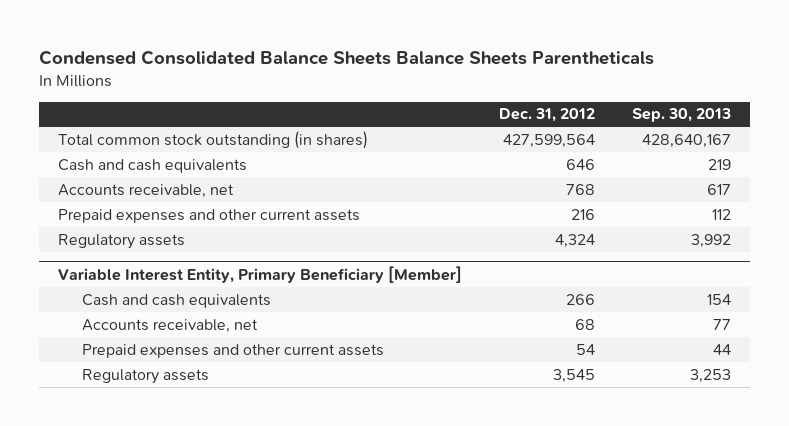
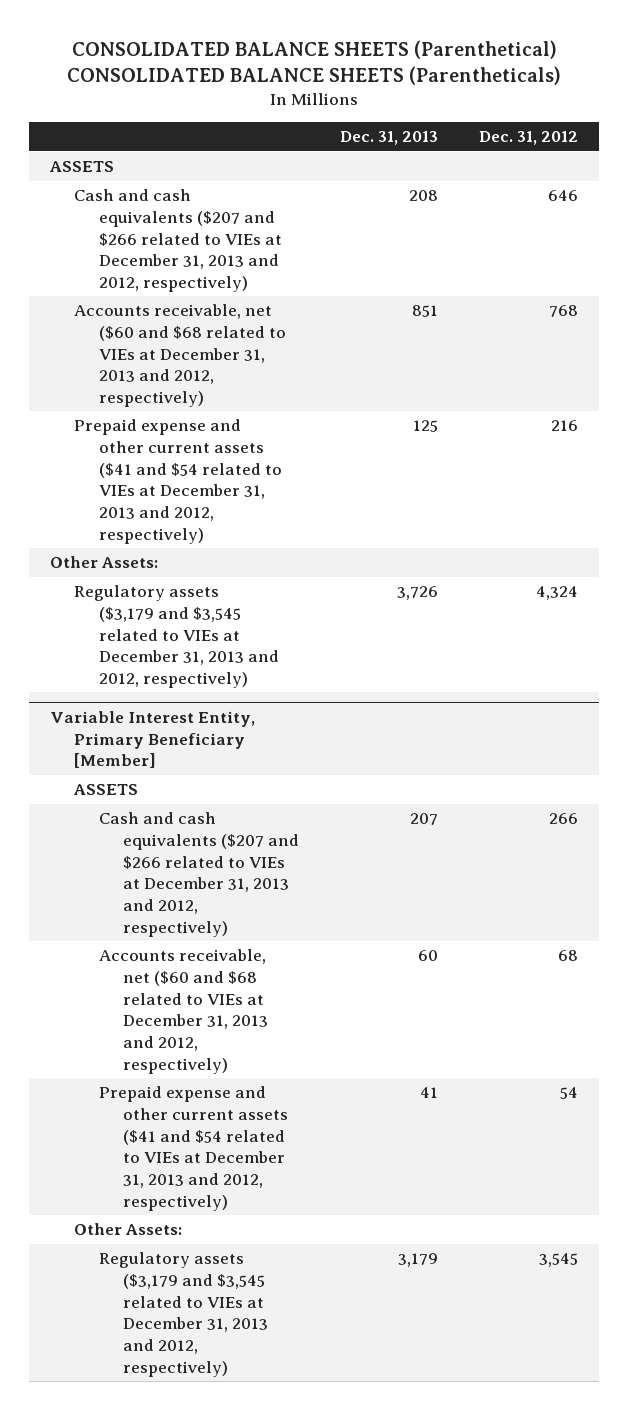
[39,50,655,66] Condensed Consolidated Balance Sheets Balance Sheets Parentheticals -> [67,39,562,86] CONSOLIDATED BALANCE SHEETS (Parenthetical) CONSOLIDATED BALANCE SHEETS (Parentheticals)
[632,108,732,123] Sep. 30, 2013 -> none
none -> [340,131,439,146] Dec. 31, 2013
[57,130,368,149] Total common stock outstanding (in shares) -> none
none -> [48,161,114,173] ASSETS
[57,158,247,173] Cash and cash equivalents -> [74,189,282,292] Cash and cash equivalents ($207 and $266 related to VIEs at December 31, 2013 and 2012, respectively)
[57,183,234,198] Accounts receivable, net -> [74,304,286,407] Accounts receivable, net ($60 and $68 related to VIEs at December 31, 2013 and 2012, respectively)
[57,208,360,223] Prepaid expenses and other current assets -> [74,419,282,544] Prepaid expense and other current assets ($41 and $54 related to VIEs at December 31, 2013 and 2012, respectively)
none -> [49,556,158,569] Other Assets:
[57,233,185,249] Regulatory assets -> [74,585,279,688] Regulatory assets ($3,179 and $3,545 related to VIEs at December 31, 2013 and 2012, respectively)
none -> [73,784,139,796] ASSETS
[81,293,271,308] Cash and cash equivalents -> [98,812,300,937] Cash and cash equivalents ($207 and $266 related to VIEs at December 31, 2013 and 2012, respectively)
[81,318,258,333] Accounts receivable, net -> [98,949,269,1074] Accounts receivable, net ($60 and $68 related to VIEs at December 31, 2013 and 2012, respectively)
[81,343,384,358] Prepaid expenses and other current assets -> [98,1086,289,1211] Prepaid expense and other current assets ($41 and $54 related to VIEs at December 31, 2013 and 2012, respectively)
none -> [74,1223,183,1236] Other Assets:
[81,368,209,384] Regulatory assets -> [98,1252,269,1377] Regulatory assets ($3,179 and $3,545 related to VIEs at December 31, 2013 and 2012, respectively)

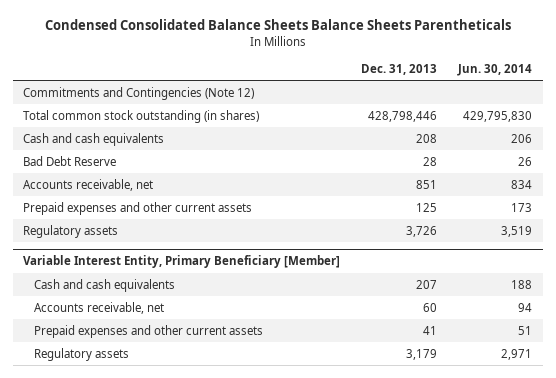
[67,39,562,86] CONSOLIDATED BALANCE SHEETS (Parenthetical) CONSOLIDATED BALANCE SHEETS (Parentheticals) -> [44,19,511,31] Condensed Consolidated Balance Sheets Balance Sheets Parentheticals
[479,131,579,146] Dec. 31, 2012 -> none
none -> [457,63,533,76] Jun. 30, 2014
[48,161,114,173] ASSETS -> none
[49,556,158,569] Other Assets: -> none
none -> [23,86,255,100] Commitments and Contingencies (Note 12)
none -> [23,109,260,123] Total common stock outstanding (in shares)
[74,189,282,292] Cash and cash equivalents ($207 and $266 related to VIEs at December 31, 2013 and 2012, respectively) -> [23,132,165,146] Cash and cash equivalents
none -> [23,155,117,166] Bad Debt Reserve
[74,304,286,407] Accounts receivable, net ($60 and $68 related to VIEs at December 31, 2013 and 2012, respectively) -> [23,178,154,191] Accounts receivable, net
[74,419,282,544] Prepaid expense and other current assets ($41 and $54 related to VIEs at December 31, 2013 and 2012, respectively) -> [23,201,253,215] Prepaid expenses and other current assets
[74,585,279,688] Regulatory assets ($3,179 and $3,545 related to VIEs at December 31, 2013 and 2012, respectively) -> [23,224,119,238] Regulatory assets
[73,784,139,796] ASSETS -> none
[74,1223,183,1236] Other Assets: -> none
[98,812,300,937] Cash and cash equivalents ($207 and $266 related to VIEs at December 31, 2013 and 2012, respectively) -> [33,278,175,292] Cash and cash equivalents
[98,949,269,1074] Accounts receivable, net ($60 and $68 related to VIEs at December 31, 2013 and 2012, respectively) -> [33,301,164,314] Accounts receivable, net
[98,1086,289,1211] Prepaid expense and other current assets ($41 and $54 related to VIEs at December 31, 2013 and 2012, respectively) -> [33,324,263,338] Prepaid expenses and other current assets
[98,1252,269,1377] Regulatory assets ($3,179 and $3,545 related to VIEs at December 31, 2013 and 2012, respectively) -> [33,347,129,361] Regulatory assets

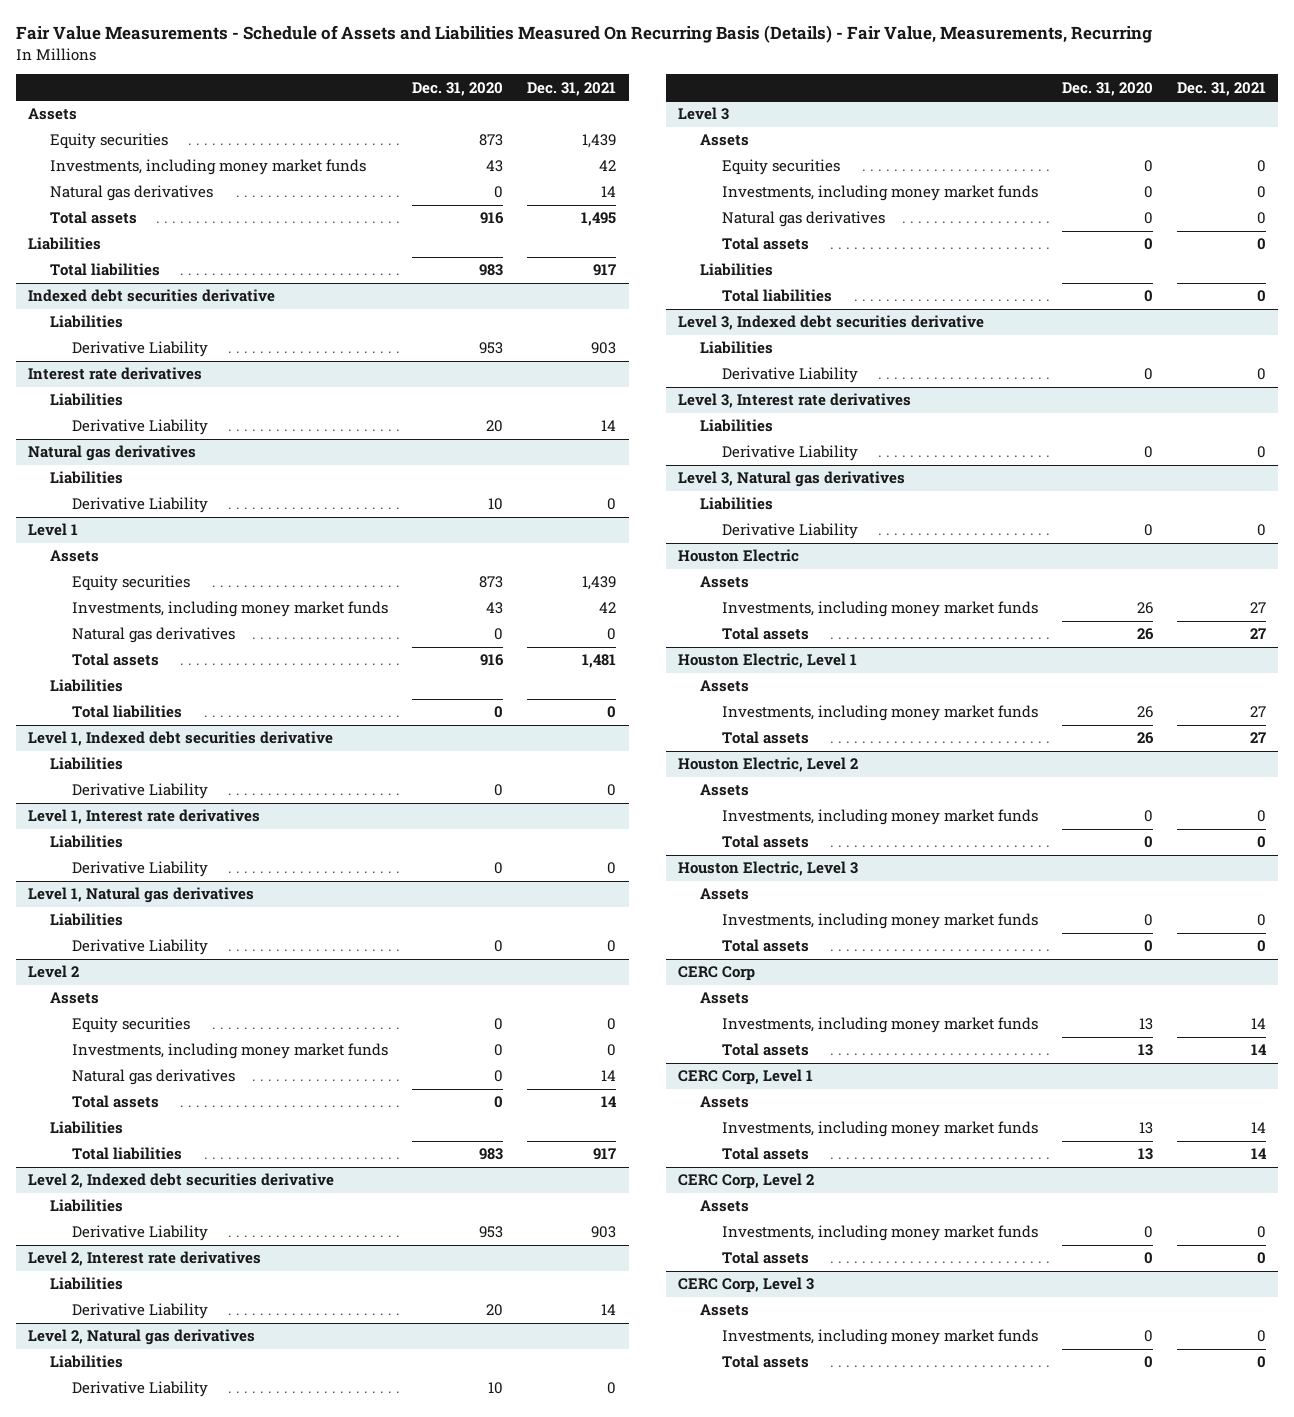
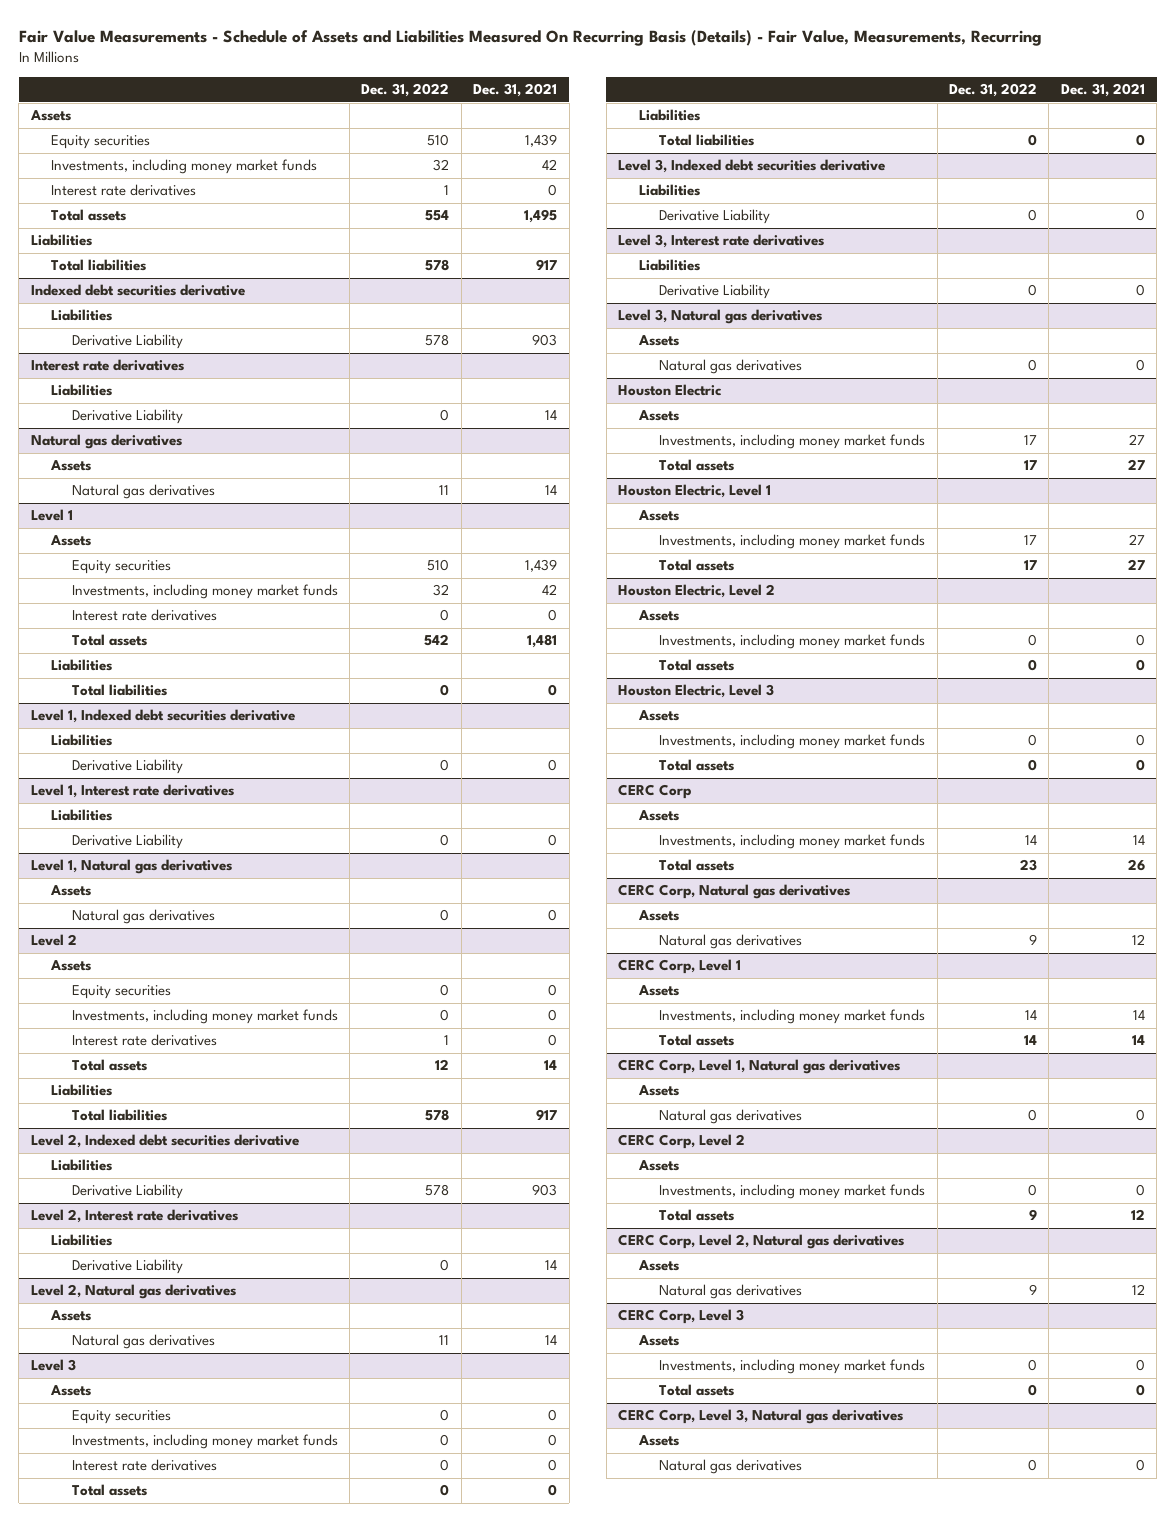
[412,81,504,96] Dec. 31, 2020 -> none
none -> [361,83,450,98] Dec. 31, 2022
[50,185,214,202] Natural gas derivatives -> none
none -> [51,184,197,197] Interest rate derivatives
[50,471,124,485] Liabilities -> none
[72,497,209,514] Derivative Liability -> none
none -> [50,460,92,472] Assets
none -> [71,484,215,500] Natural gas derivatives
[72,627,236,644] Natural gas derivatives -> none
none -> [71,609,217,622] Interest rate derivatives
[50,913,124,927] Liabilities -> none
[72,939,209,956] Derivative Liability -> none
none -> [50,885,92,897] Assets
none -> [71,909,215,925] Natural gas derivatives
[72,1069,236,1086] Natural gas derivatives -> none
none -> [71,1034,217,1047] Interest rate derivatives
[50,1355,124,1369] Liabilities -> none
[72,1381,209,1398] Derivative Liability -> none
none -> [50,1310,92,1322] Assets
none -> [71,1334,215,1350] Natural gas derivatives
[721,211,885,228] Natural gas derivatives -> none
none -> [71,1459,217,1472] Interest rate derivatives
[699,497,773,511] Liabilities -> none
[721,523,858,540] Derivative Liability -> none
none -> [637,335,679,347] Assets
none -> [659,359,803,375] Natural gas derivatives
[1250,1044,1267,1056] 14 -> [1127,859,1145,872] 26
none -> [618,884,851,900] CERC Corp, Natural gas derivatives
none -> [637,910,679,922] Assets
none -> [659,934,803,950] Natural gas derivatives
none -> [618,1059,901,1075] CERC Corp, Level 1, Natural gas derivatives
none -> [637,1085,679,1097] Assets
none -> [659,1109,803,1125] Natural gas derivatives
[1256,1252,1266,1265] 0 -> [1130,1209,1145,1221] 12
none -> [618,1234,905,1250] CERC Corp, Level 2, Natural gas derivatives
none -> [637,1260,679,1272] Assets
none -> [659,1284,803,1300] Natural gas derivatives
none -> [618,1409,904,1425] CERC Corp, Level 3, Natural gas derivatives
none -> [637,1435,679,1447] Assets
none -> [659,1459,803,1475] Natural gas derivatives

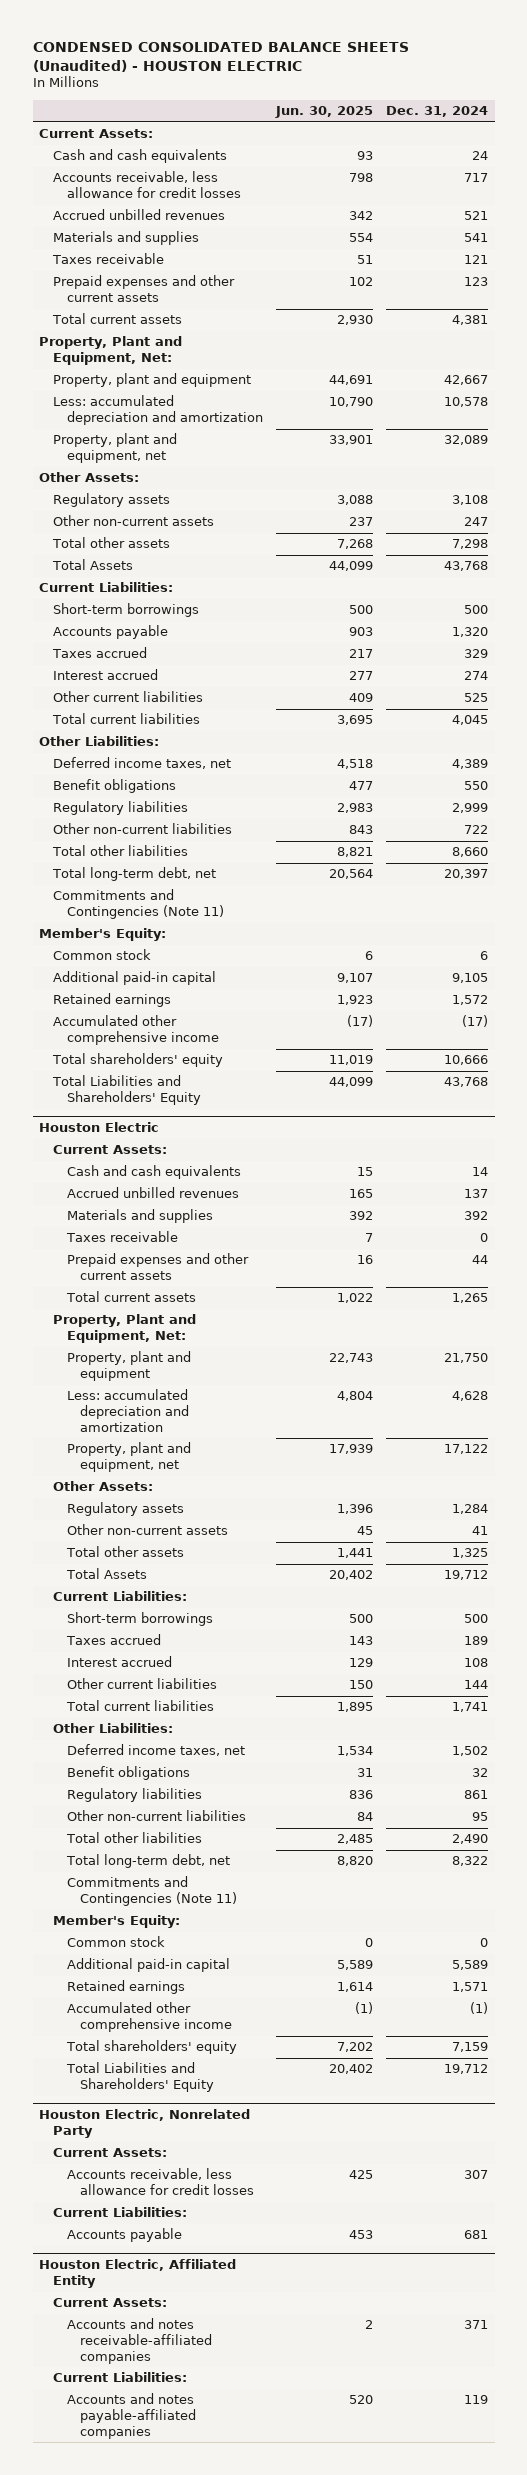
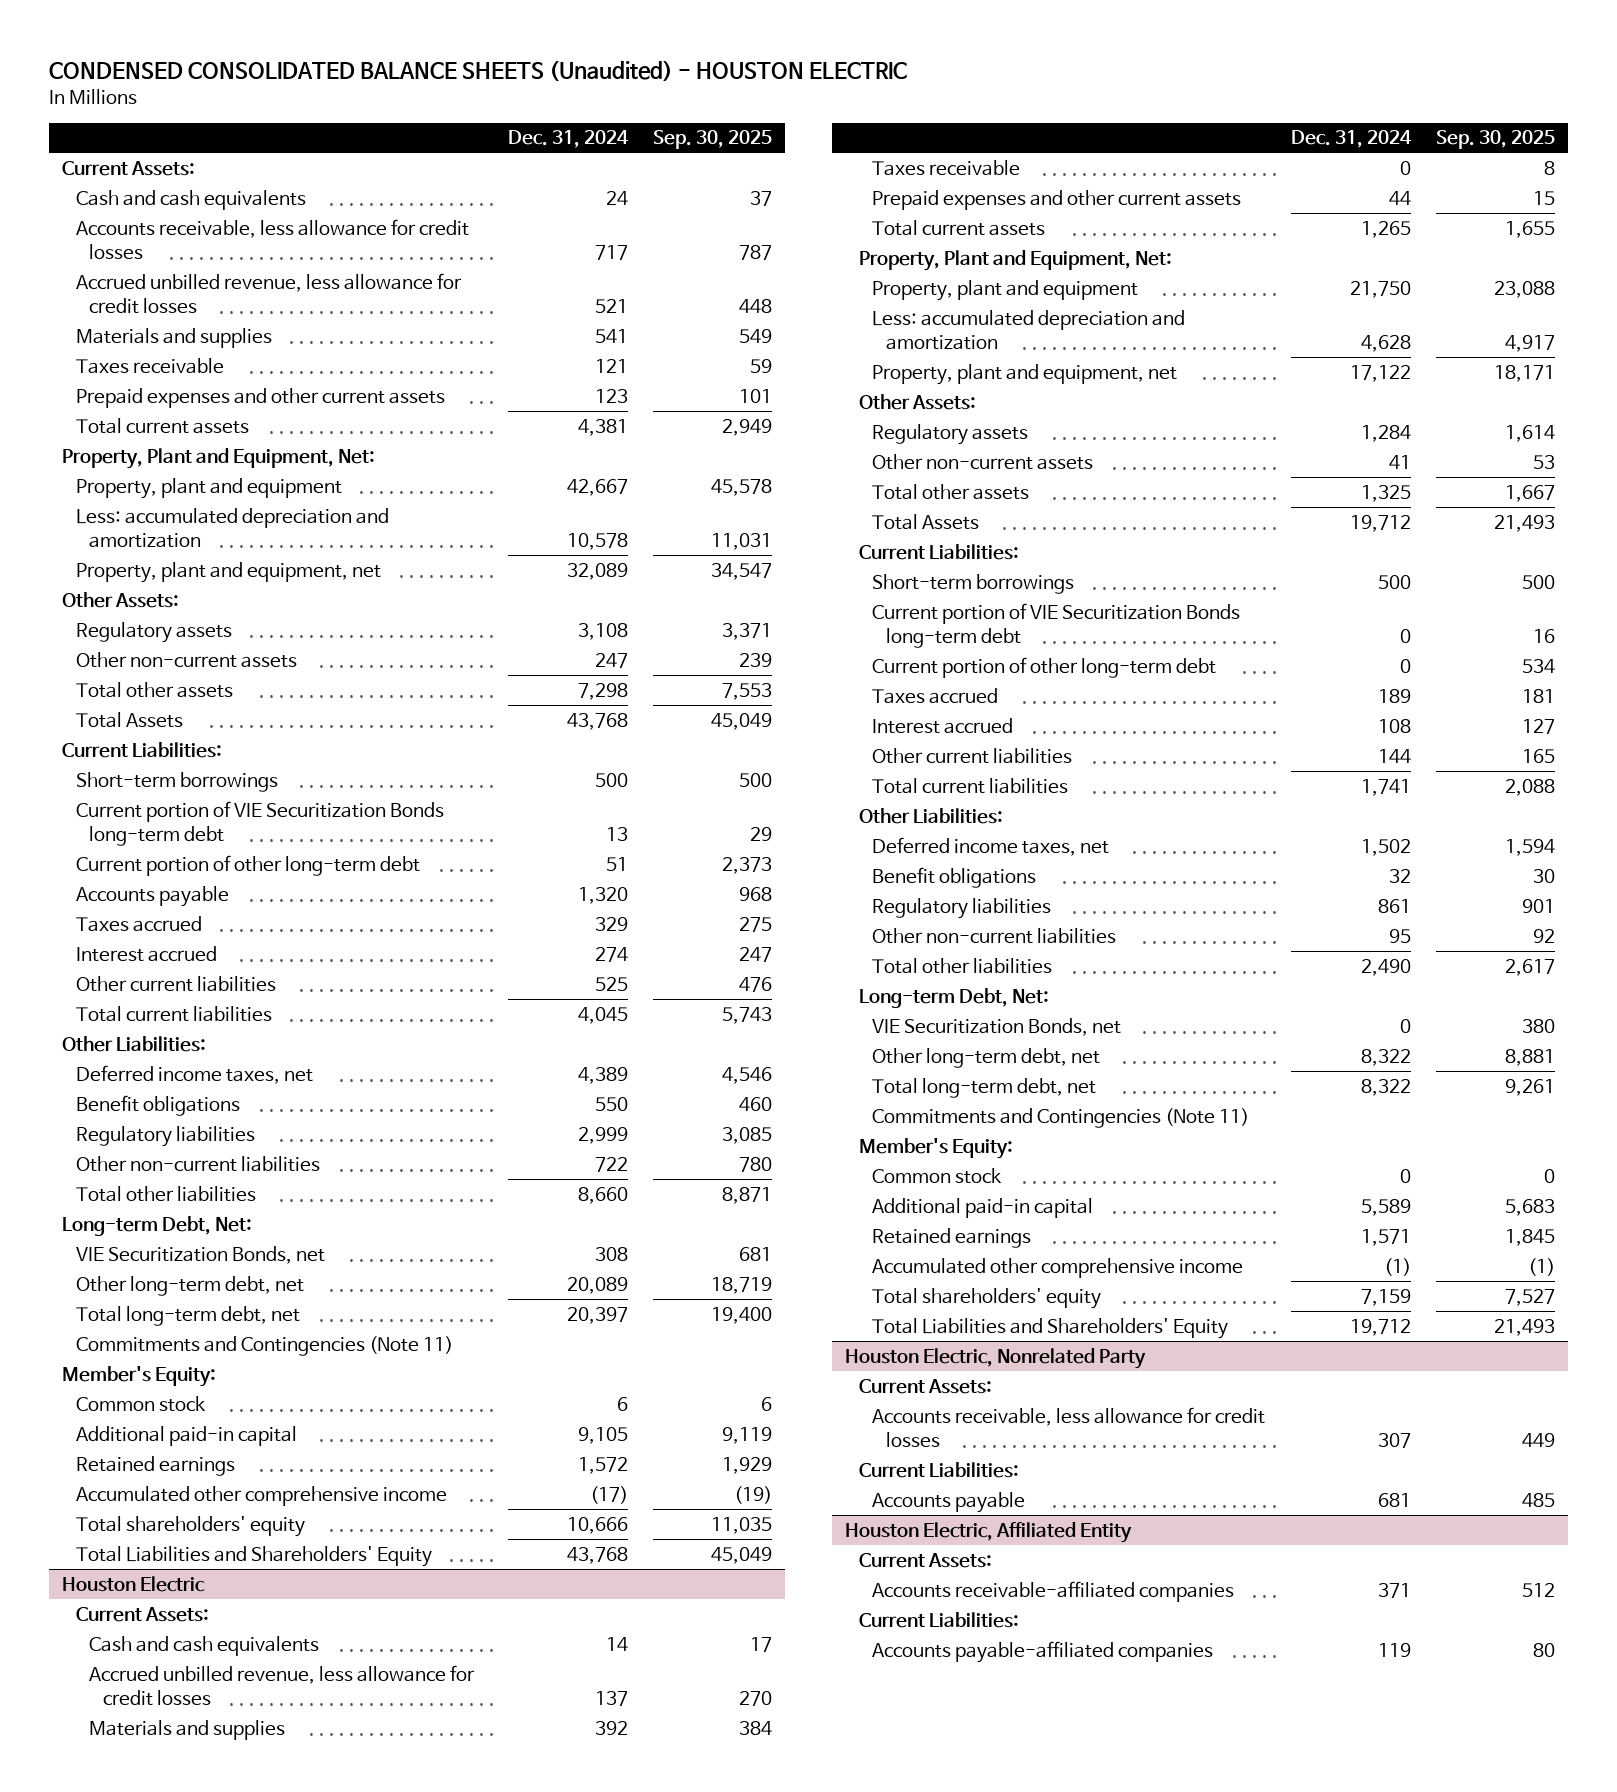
[274,106,373,119] Jun. 30, 2025 -> none
none -> [653,130,773,150] Sep. 30, 2025
[52,209,225,221] Accrued unbilled revenues -> [75,272,462,314] Accrued unbilled revenue, less allowance for credit losses
none -> [75,800,444,846] Current portion of VIE Securitization Bonds long-term debt
none -> [75,854,420,876] Current portion of other long-term debt
none -> [61,1215,252,1236] Long-term Debt, Net:
none -> [75,1245,325,1264] VIE Securitization Bonds, net
none -> [75,1275,304,1296] Other long-term debt, net
[66,1187,239,1199] Accrued unbilled revenues -> [89,1664,476,1706] Accrued unbilled revenue, less allowance for credit losses
none -> [872,602,1241,648] Current portion of VIE Securitization Bonds long-term debt
none -> [872,656,1217,678] Current portion of other long-term debt
none -> [858,987,1049,1008] Long-term Debt, Net:
none -> [872,1017,1122,1036] VIE Securitization Bonds, net
none -> [872,1047,1101,1068] Other long-term debt, net
[66,2318,213,2364] Accounts and notes receivable-affiliated companies -> [872,1580,1235,1602] Accounts receivable-affiliated companies
[66,2393,197,2439] Accounts and notes payable-affiliated companies -> [872,1640,1214,1663] Accounts payable-affiliated companies

